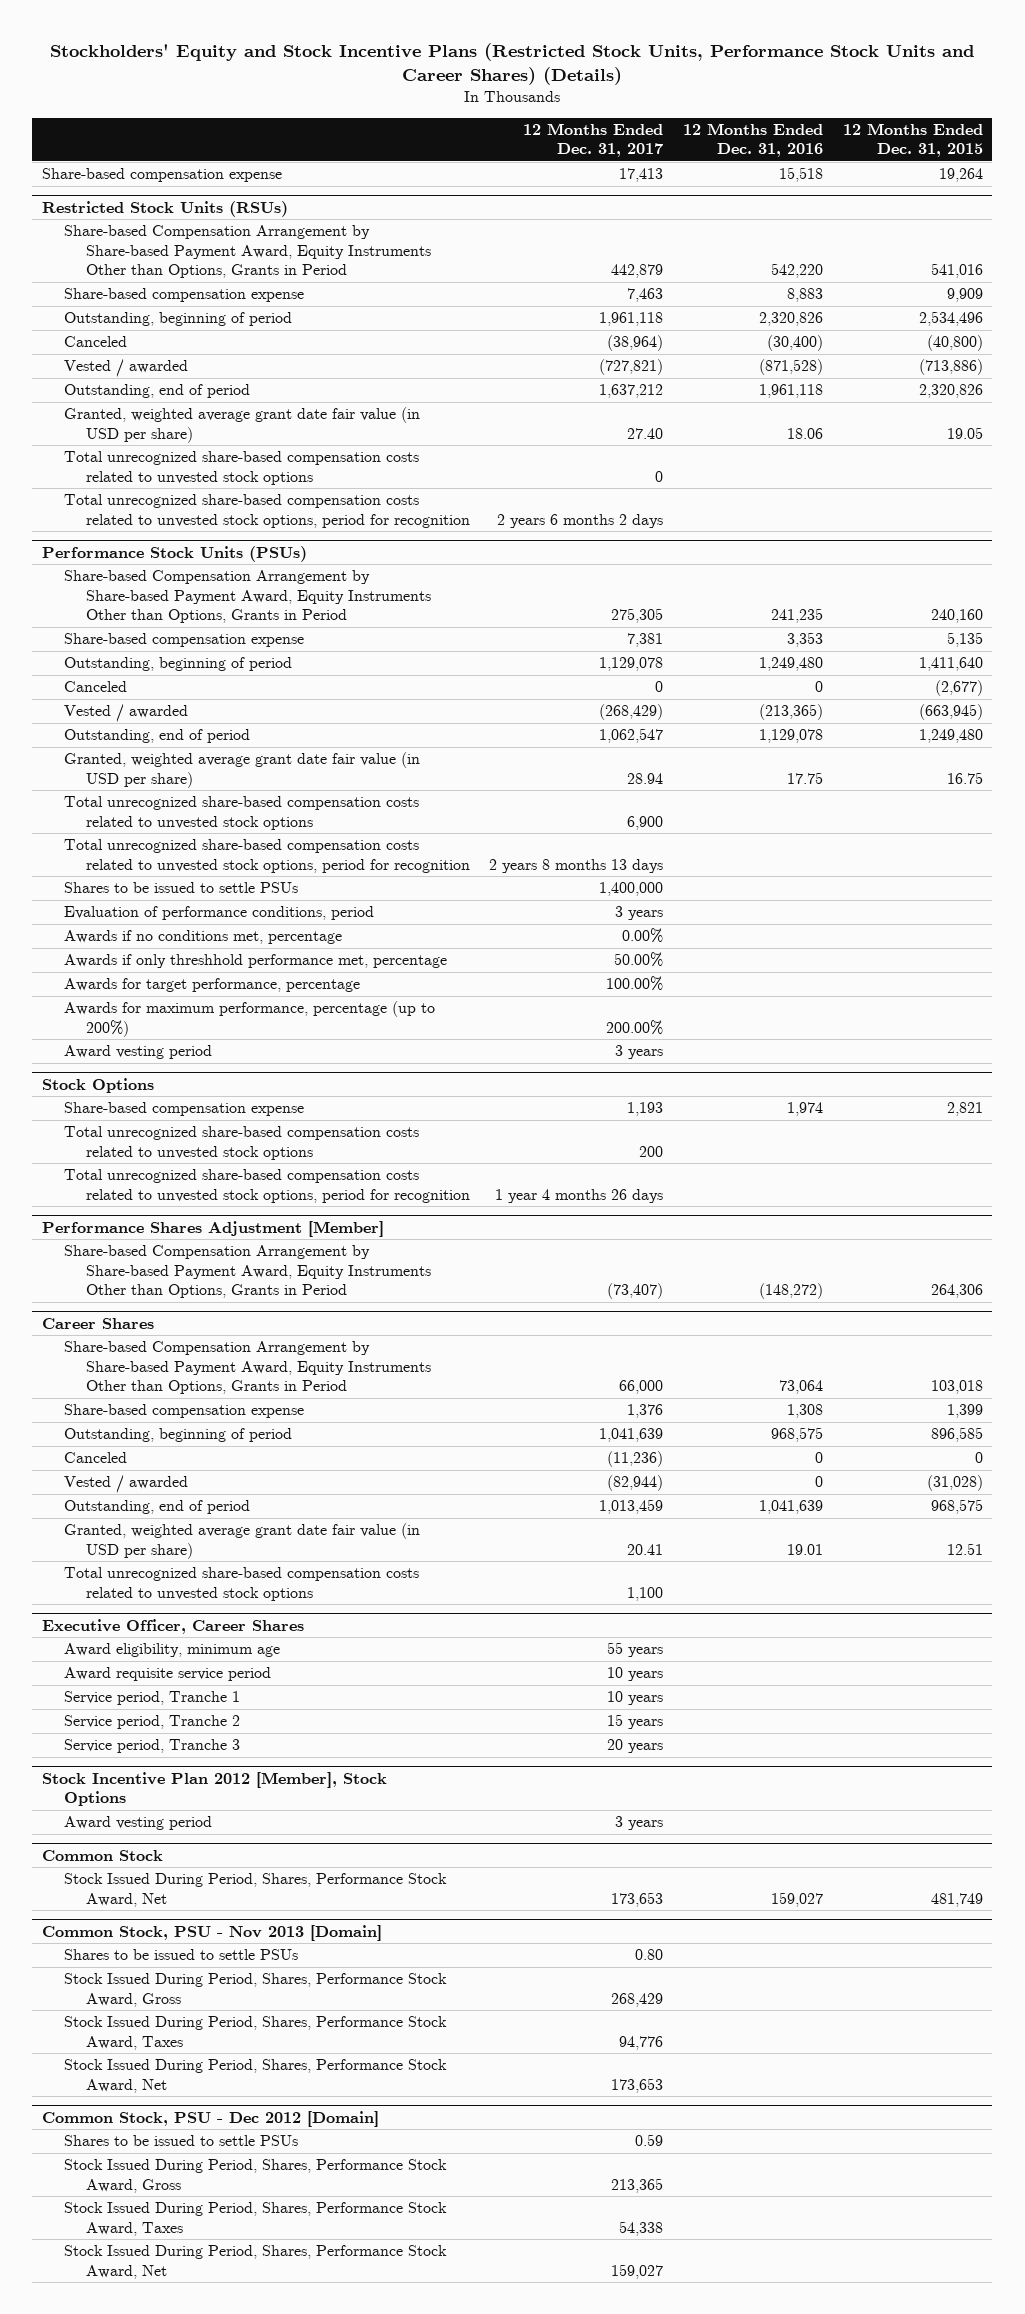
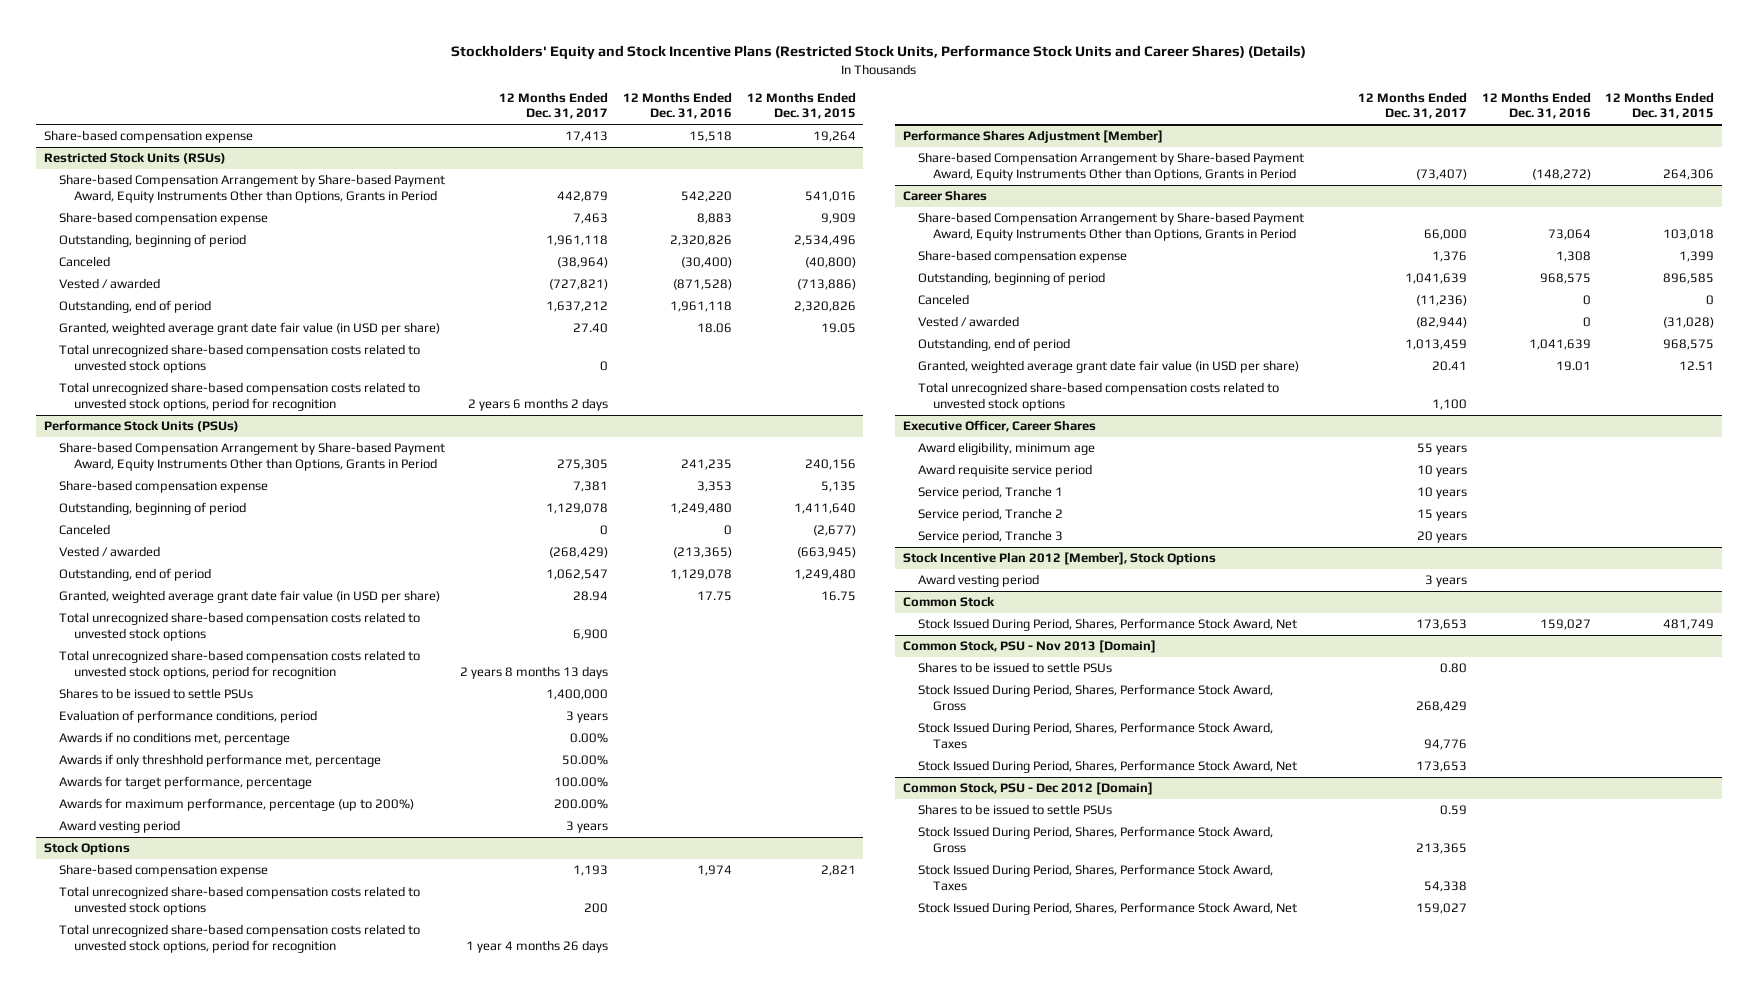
[930,609,983,624] 240,160 -> [804,458,856,470] 240,156

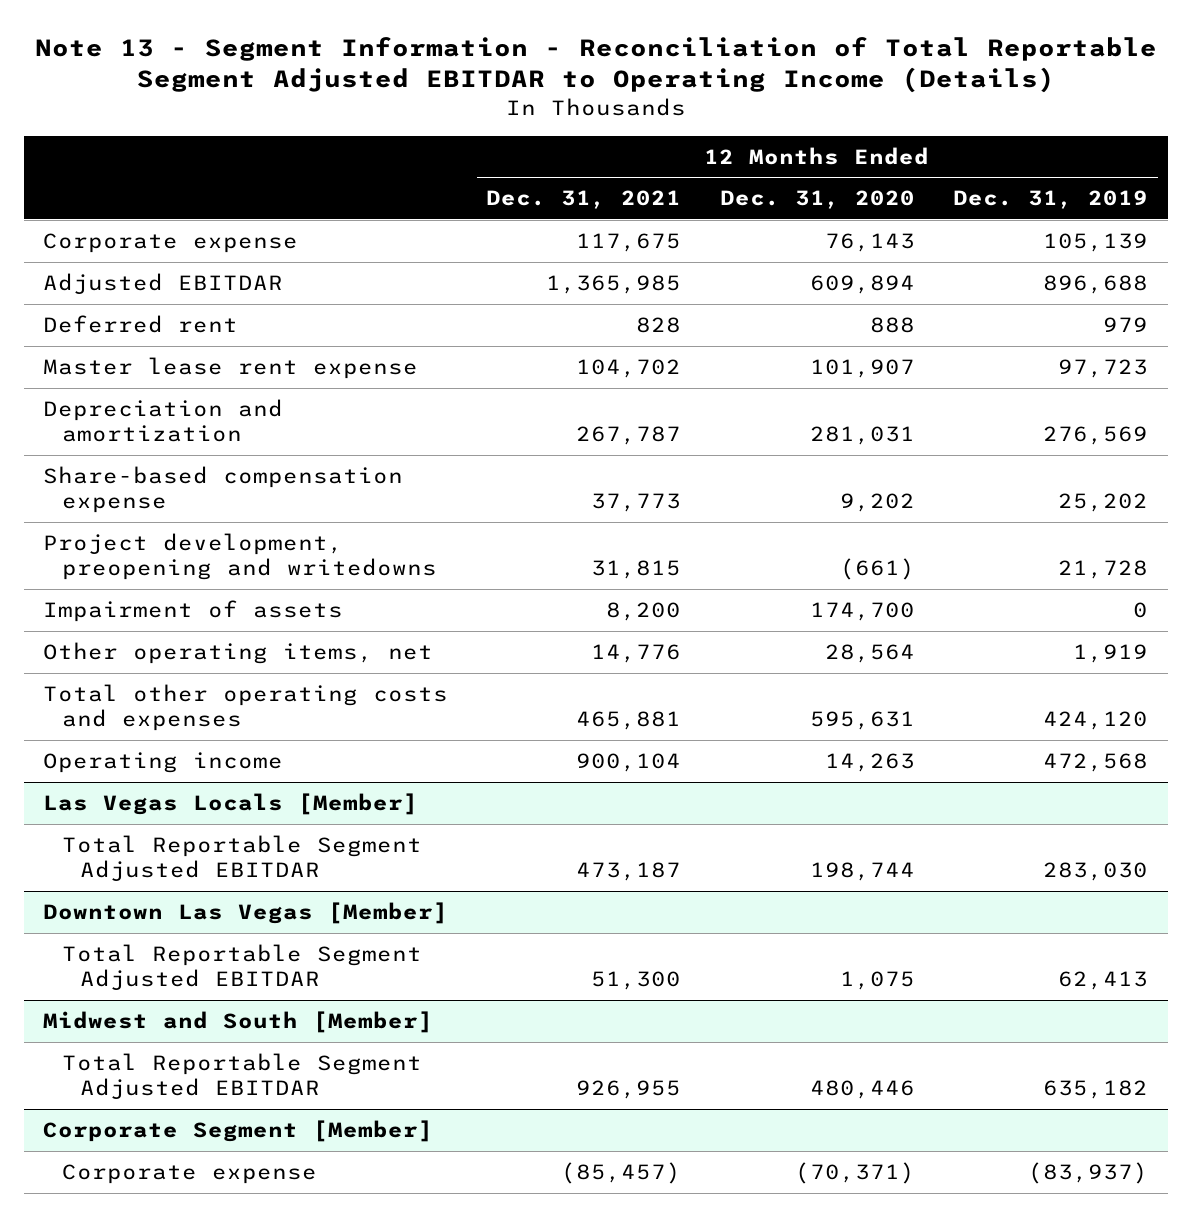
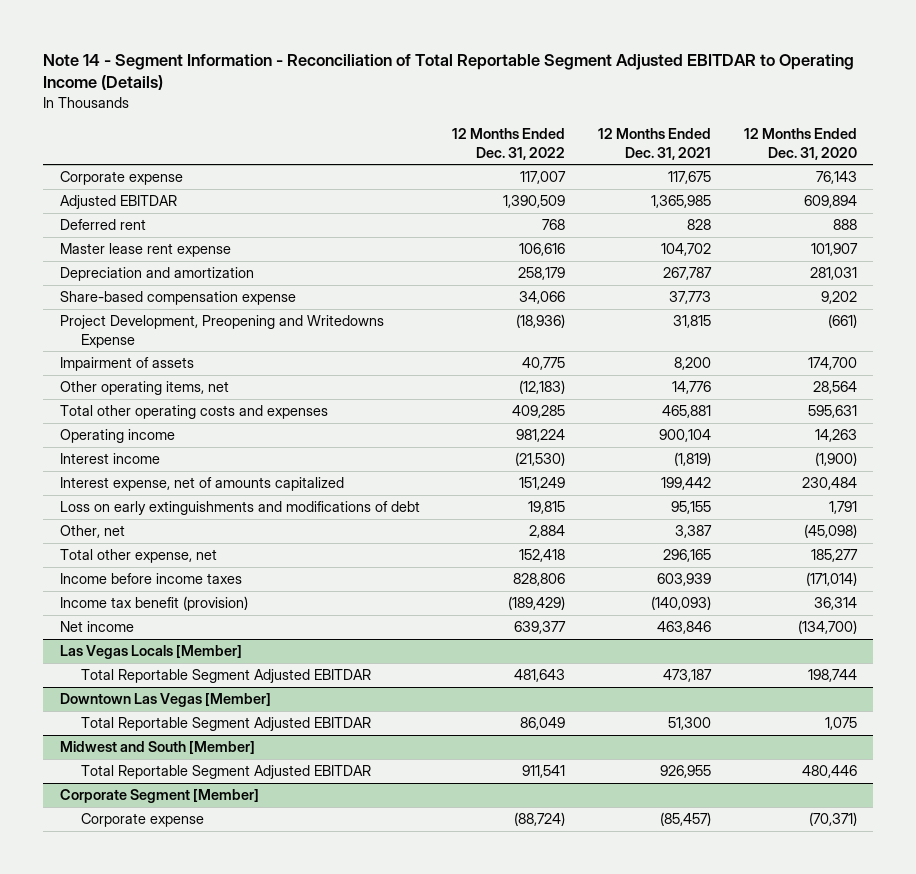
[34,36,1157,94] Note 13 - Segment Information - Reconciliation of Total Reportable Segment Adjusted EBITDAR to Operating Income (Details) -> [43,53,855,91] Note 14 - Segment Information - Reconciliation of Total Reportable Segment Adjusted EBITDAR to Operating Income (Details)
[953,190,1149,210] Dec. 31, 2019 -> none
none -> [452,128,566,160] 12 Months Ended Dec. 31, 2022
[42,533,437,581] Project development, preopening and writedowns -> [59,315,384,348] Project Development, Preopening and Writedowns Expense
none -> [59,453,160,465] Interest income
none -> [59,477,344,492] Interest expense, net of amounts capitalized
none -> [59,501,420,516] Loss on early extinguishments and modifications of debt
none -> [59,525,125,539] Other, net
none -> [59,549,217,564] Total other expense, net
none -> [59,573,242,585] Income before income taxes
none -> [59,596,248,612] Income tax benefit (provision)
none -> [59,621,134,633] Net income

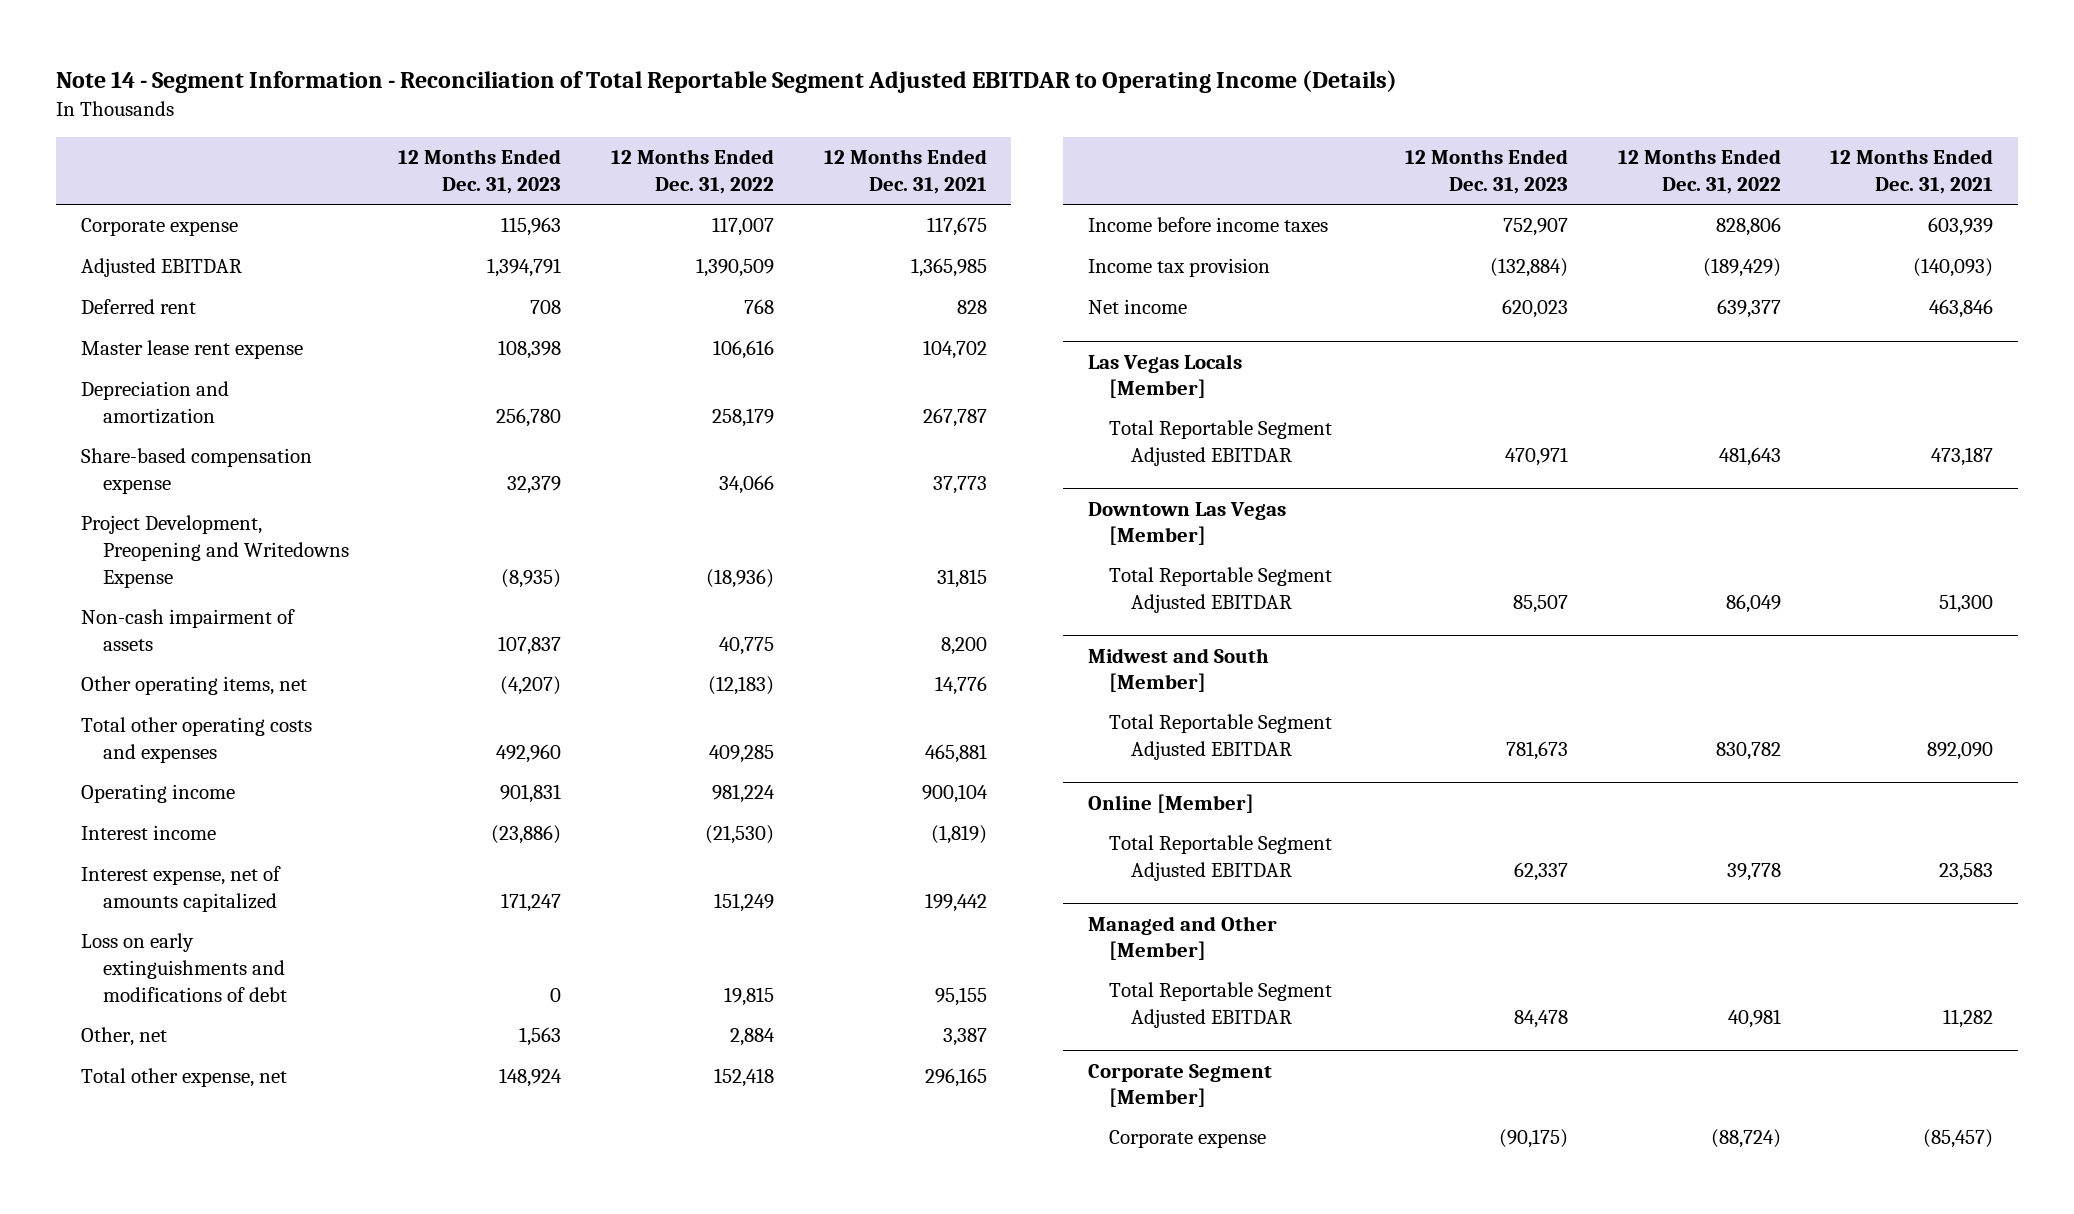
[743,128,857,160] 12 Months Ended Dec. 31, 2020 -> none
none -> [398,149,562,194] 12 Months Ended Dec. 31, 2023
[59,357,194,372] Impairment of assets -> [81,609,296,651] Non-cash impairment of assets
[59,596,248,612] Income tax benefit (provision) -> [1087,258,1270,278] Income tax provision
[522,765,566,779] 911,541 -> [1715,741,1781,760] 830,782
[660,765,712,779] 926,955 -> [1927,741,1994,760] 892,090
none -> [1087,793,1254,813] Online [Member]
none -> [1109,835,1333,881] Total Reportable Segment Adjusted EBITDAR
none -> [1087,915,1277,961] Managed and Other [Member]
none -> [1109,982,1333,1028] Total Reportable Segment Adjusted EBITDAR

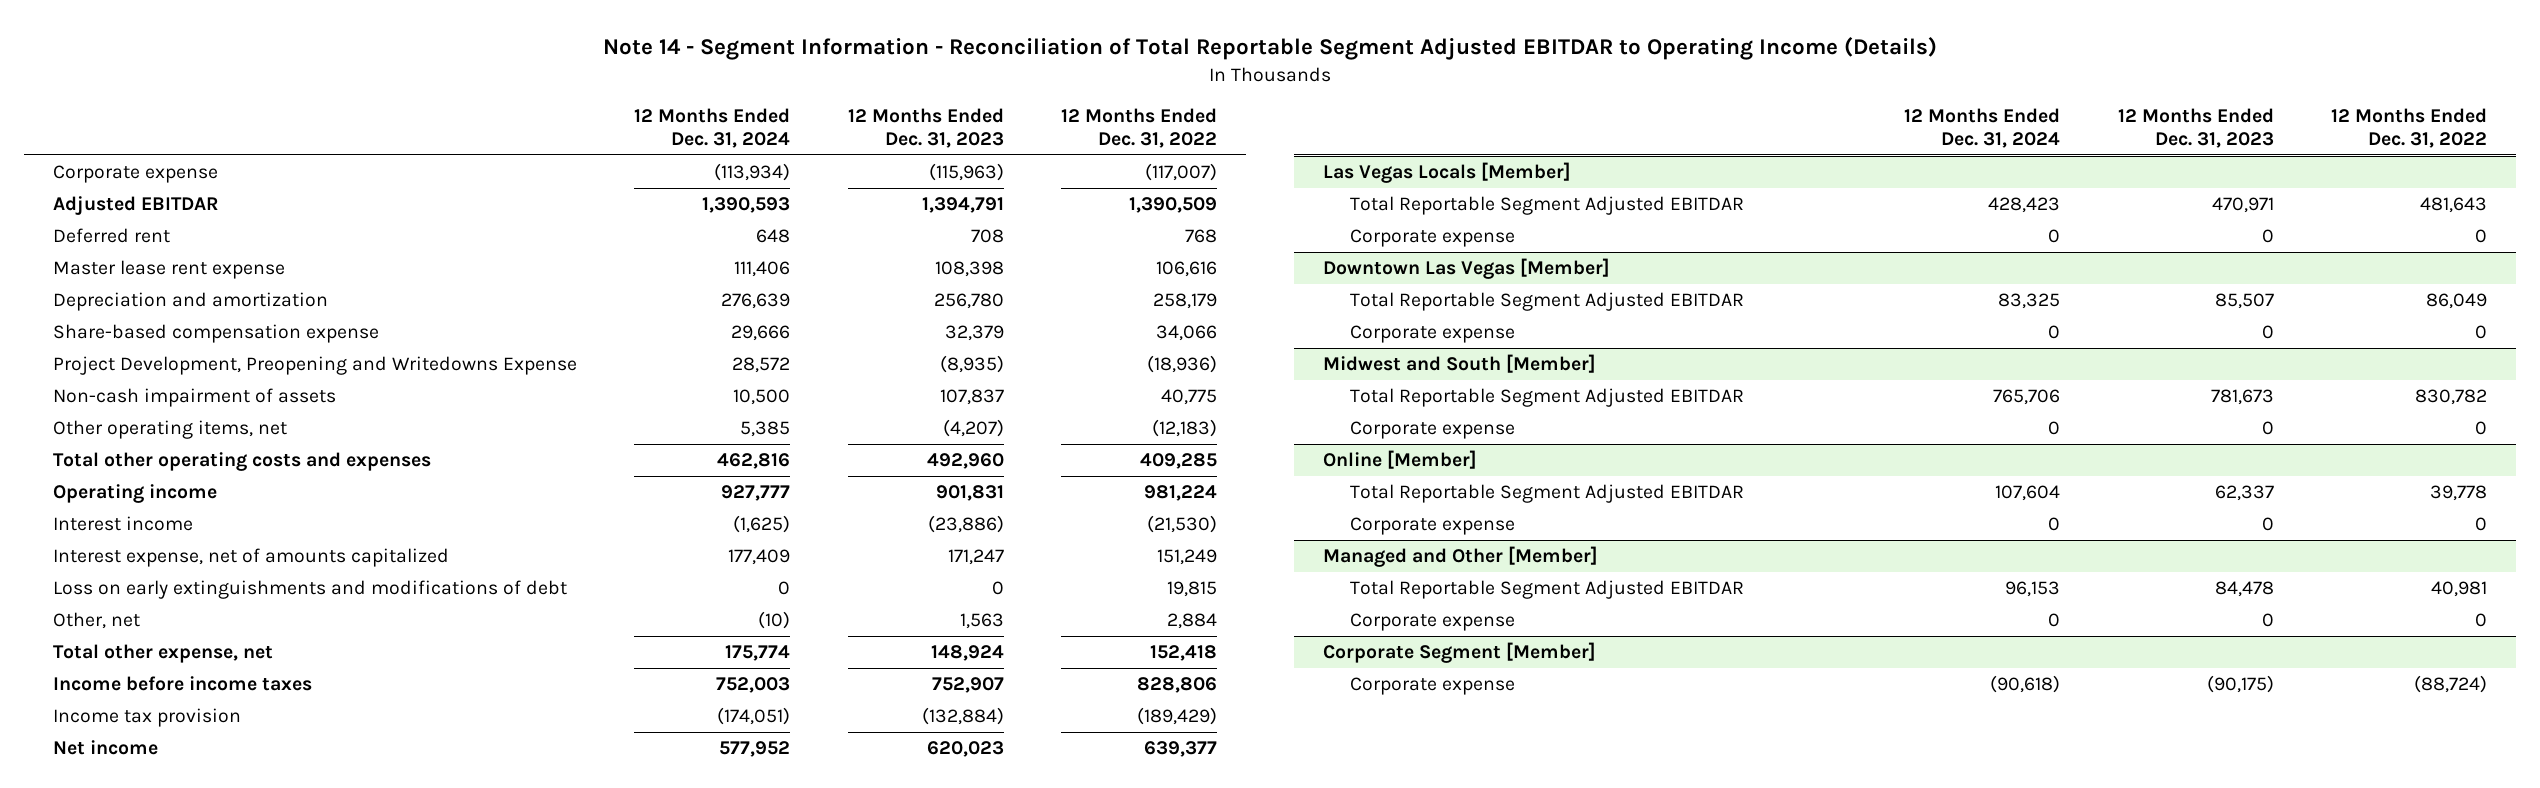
[823,149,987,194] 12 Months Ended Dec. 31, 2021 -> none
none -> [634,108,791,149] 12 Months Ended Dec. 31, 2024
[501,217,562,237] 115,963 -> [928,162,1004,181] (115,963)
[711,217,774,237] 117,007 -> [1144,162,1217,181] (117,007)
none -> [1350,228,1516,247] Corporate expense
none -> [1350,324,1516,343] Corporate expense
none -> [1350,420,1516,439] Corporate expense
none -> [1350,516,1516,535] Corporate expense
none -> [1350,612,1516,631] Corporate expense

